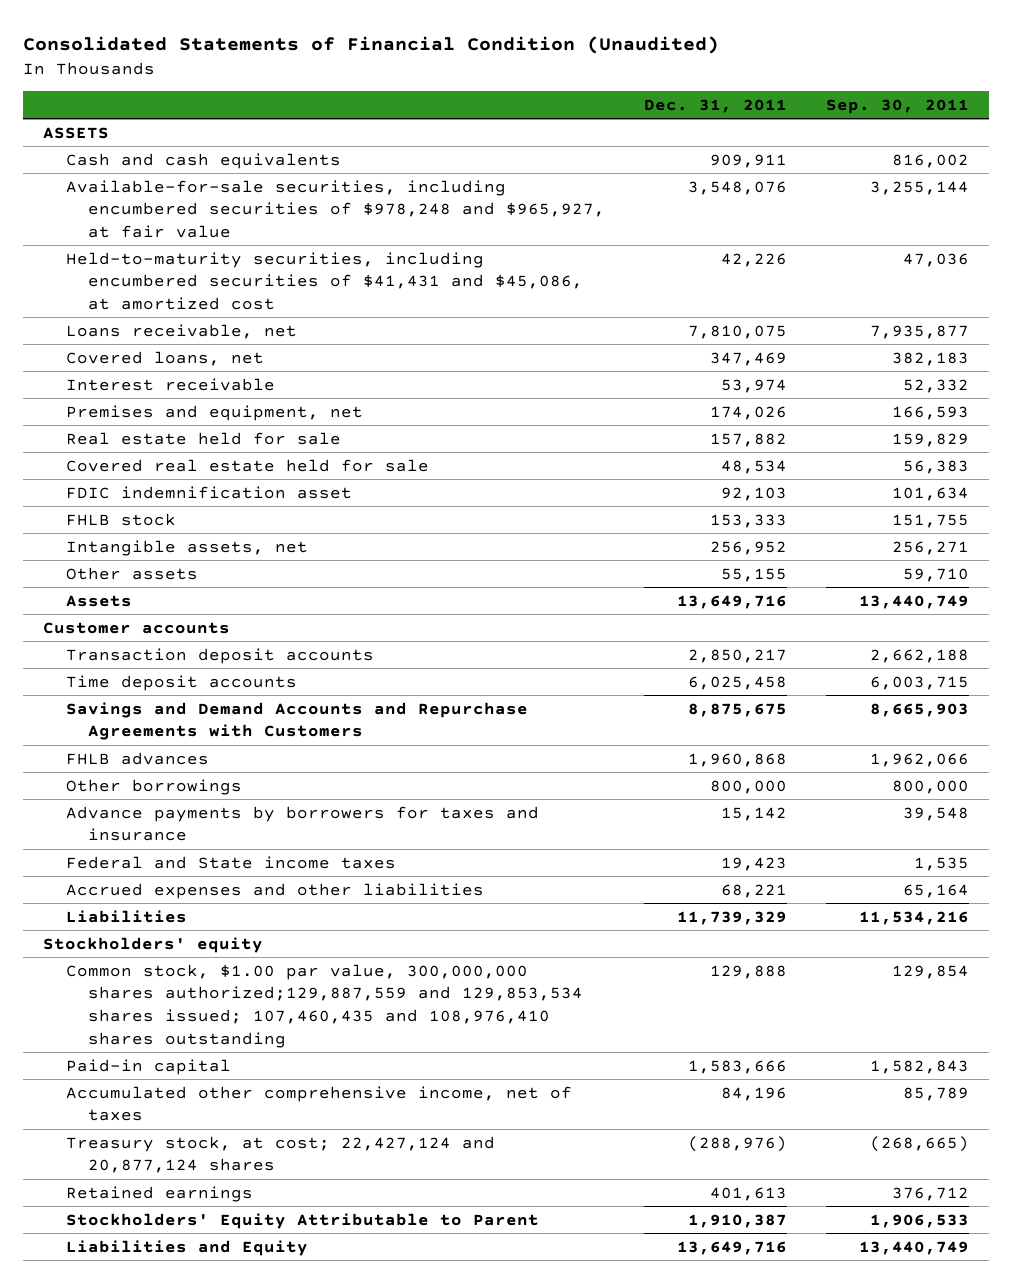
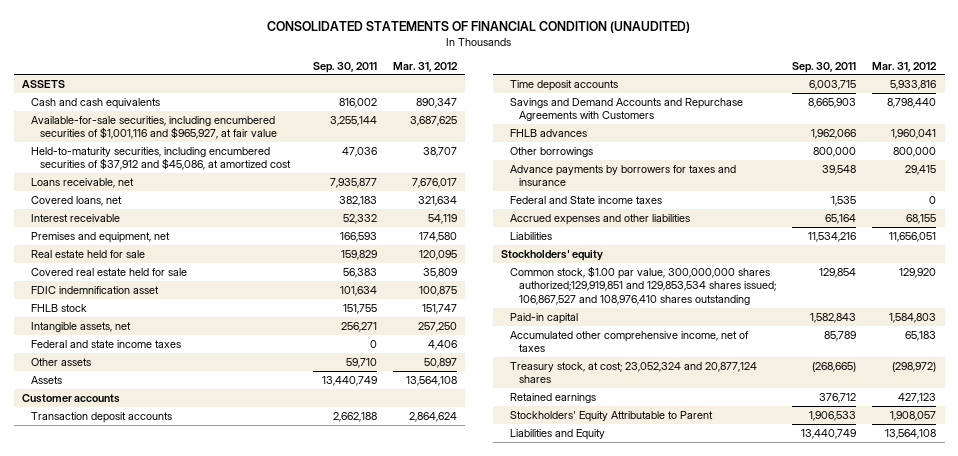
[23,36,720,55] Consolidated Statements of Financial Condition (Unaudited) -> [267,20,691,33] CONSOLIDATED STATEMENTS OF FINANCIAL CONDITION (UNAUDITED)
[644,99,788,114] Dec. 31, 2011 -> none
none -> [393,61,459,72] Mar. 31, 2012
[65,179,606,238] Available-for-sale securities, including encumbered securities of $978,248 and $965,927, at fair value -> [30,115,277,140] Available-for-sale securities, including encumbered securities of $1,001,116 and $965,927, at fair value
[65,251,584,310] Held-to-maturity securities, including encumbered securities of $41,431 and $45,086, at amortized cost -> [30,146,291,171] Held-to-maturity securities, including encumbered securities of $37,912 and $45,086, at amortized cost
none -> [30,339,181,348] Federal and state income taxes
[65,963,584,1048] Common stock, $1.00 par value, 300,000,000 shares authorized;129,887,559 and 129,853,534 shares issued; 107,460,435 and 108,976,410 shares outstanding -> [510,265,777,306] Common stock, $1.00 par value, 300,000,000 shares authorized;129,919,851 and 129,853,534 shares issued; 106,867,527 and 108,976,410 shares outstanding
[65,1135,495,1174] Treasury stock, at cost; 22,427,124 and 20,877,124 shares -> [510,361,758,384] Treasury stock, at cost; 23,052,324 and 20,877,124 shares

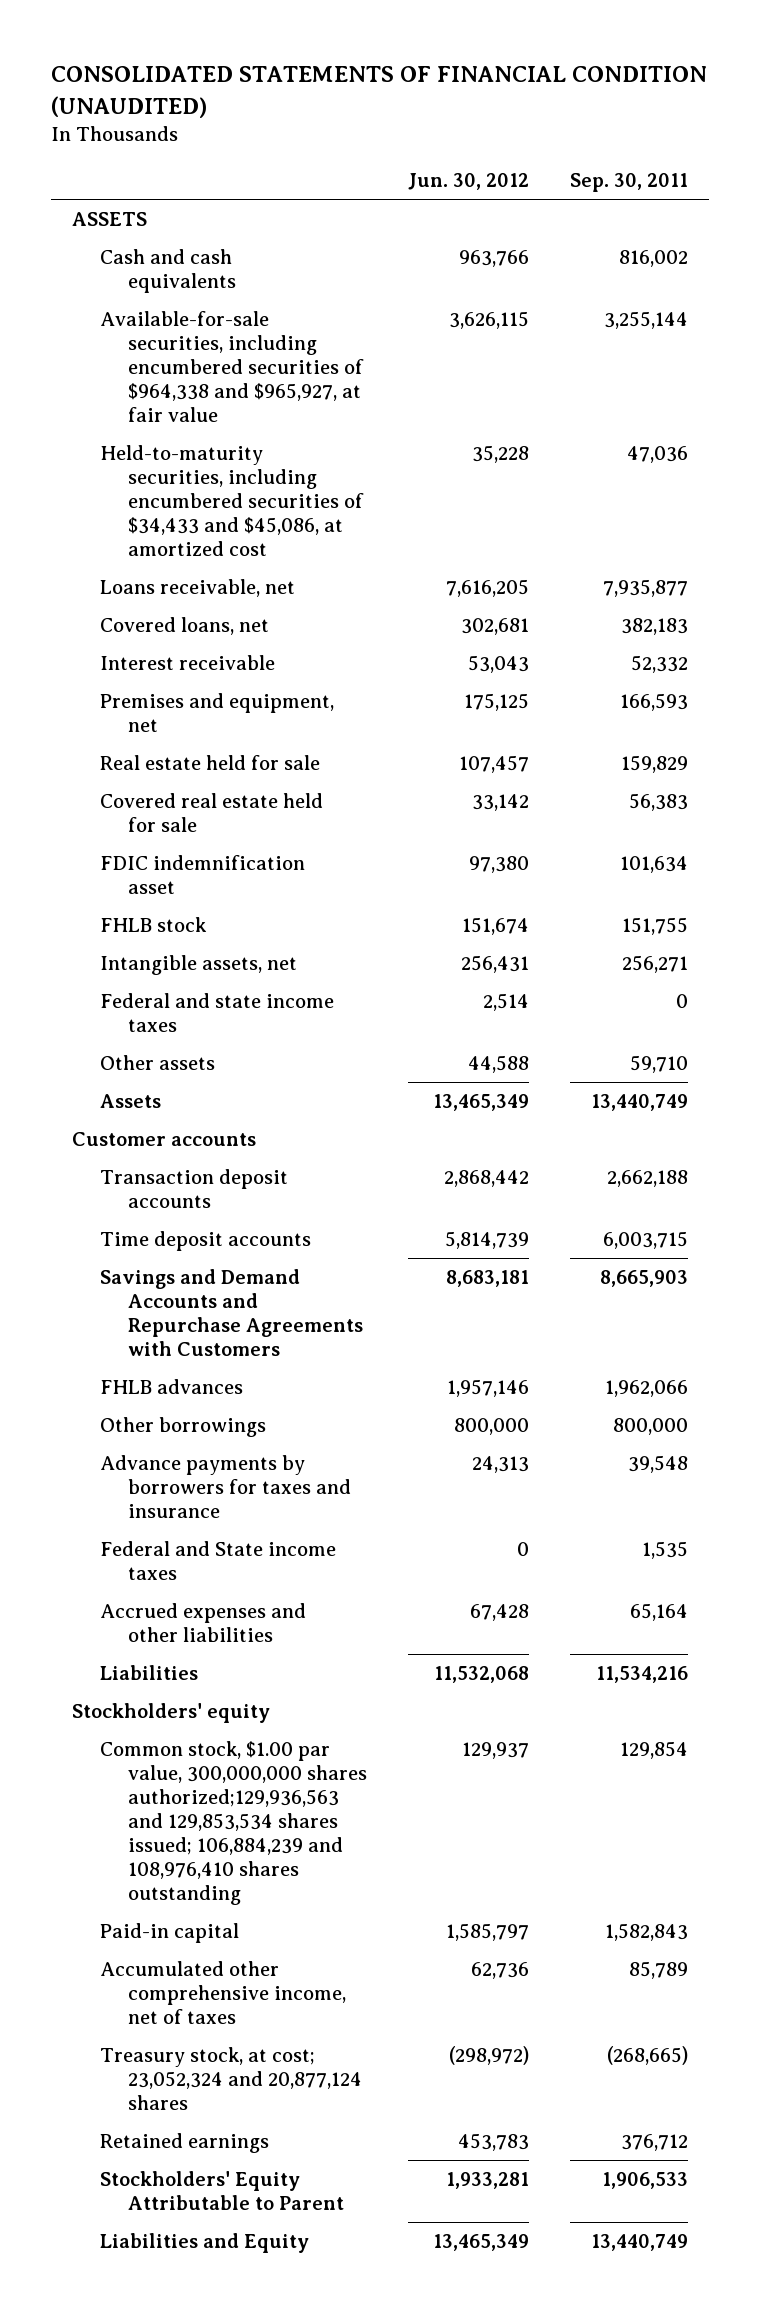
[393,61,459,72] Mar. 31, 2012 -> none
none -> [408,173,530,191] Jun. 30, 2012
[30,115,277,140] Available-for-sale securities, including encumbered securities of $1,001,116 and $965,927, at fair value -> [99,310,365,423] Available-for-sale securities, including encumbered securities of $964,338 and $965,927, at fair value
[30,146,291,171] Held-to-maturity securities, including encumbered securities of $37,912 and $45,086, at amortized cost -> [99,444,365,557] Held-to-maturity securities, including encumbered securities of $34,433 and $45,086, at amortized cost
[510,265,777,306] Common stock, $1.00 par value, 300,000,000 shares authorized;129,919,851 and 129,853,534 shares issued; 106,867,527 and 108,976,410 shares outstanding -> [99,1740,368,1906] Common stock, $1.00 par value, 300,000,000 shares authorized;129,936,563 and 129,853,534 shares issued; 106,884,239 and 108,976,410 shares outstanding

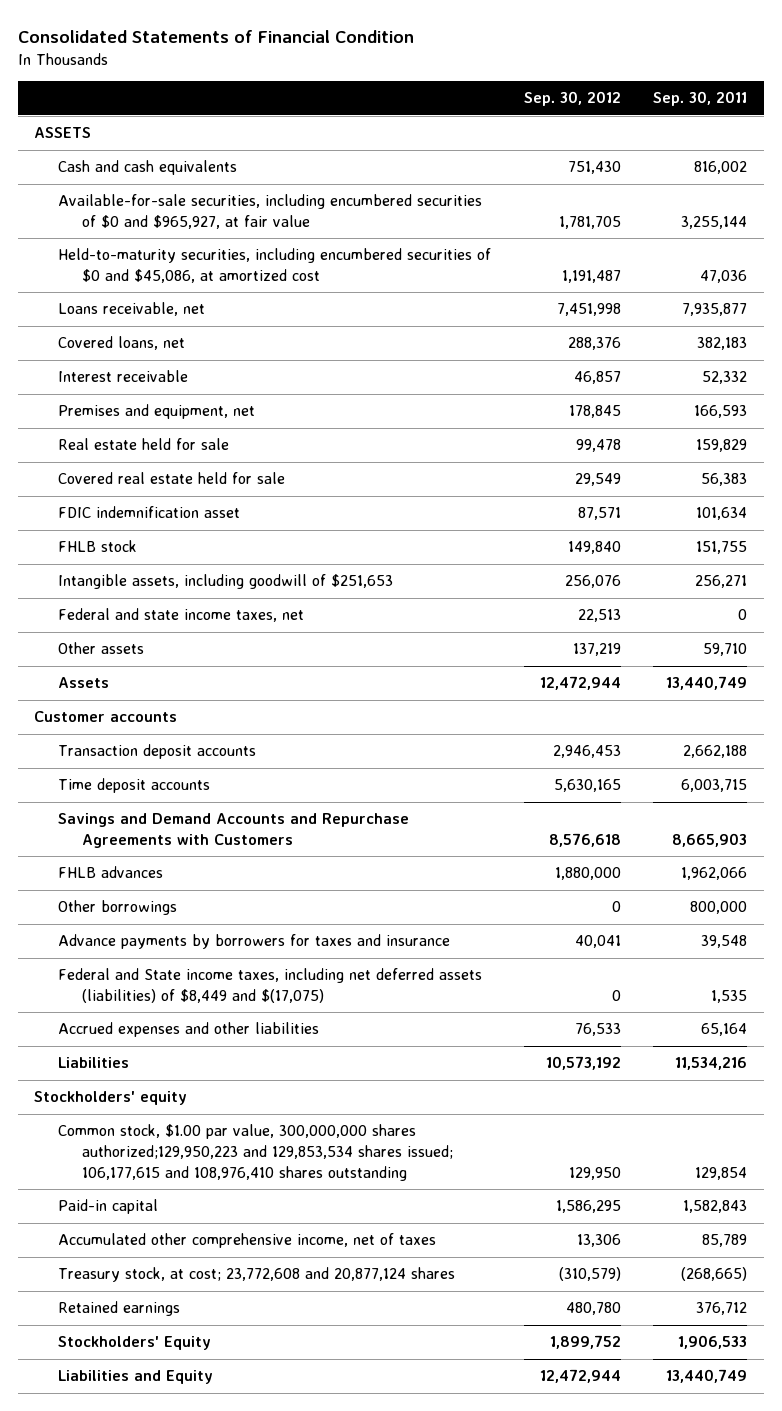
[51,66,708,118] CONSOLIDATED STATEMENTS OF FINANCIAL CONDITION (UNAUDITED) -> [17,30,414,44] Consolidated Statements of Financial Condition
[408,173,530,191] Jun. 30, 2012 -> none
none -> [523,91,621,107] Sep. 30, 2012
[99,310,365,423] Available-for-sale securities, including encumbered securities of $964,338 and $965,927, at fair value -> [58,194,483,230] Available-for-sale securities, including encumbered securities of $0 and $965,927, at fair value
[99,444,365,557] Held-to-maturity securities, including encumbered securities of $34,433 and $45,086, at amortized cost -> [58,248,492,284] Held-to-maturity securities, including encumbered securities of $0 and $45,086, at amortized cost
[99,954,297,975] Intangible assets, net -> [58,574,394,590] Intangible assets, including goodwill of $251,653
[99,992,334,1033] Federal and state income taxes -> [58,608,305,623] Federal and state income taxes, net
[99,1540,336,1581] Federal and State income taxes -> [58,968,483,1004] Federal and State income taxes, including net deferred assets (liabilities) of $8,449 and $(17,075)
[99,1740,368,1906] Common stock, $1.00 par value, 300,000,000 shares authorized;129,936,563 and 129,853,534 shares issued; 106,884,239 and 108,976,410 shares outstanding -> [58,1124,453,1181] Common stock, $1.00 par value, 300,000,000 shares authorized;129,950,223 and 129,853,534 shares issued; 106,177,615 and 108,976,410 shares outstanding
[99,2046,363,2111] Treasury stock, at cost; 23,052,324 and 20,877,124 shares -> [58,1267,456,1283] Treasury stock, at cost; 23,772,608 and 20,877,124 shares
[99,2170,345,2211] Stockholders' Equity Attributable to Parent -> [58,1336,212,1351] Stockholders' Equity

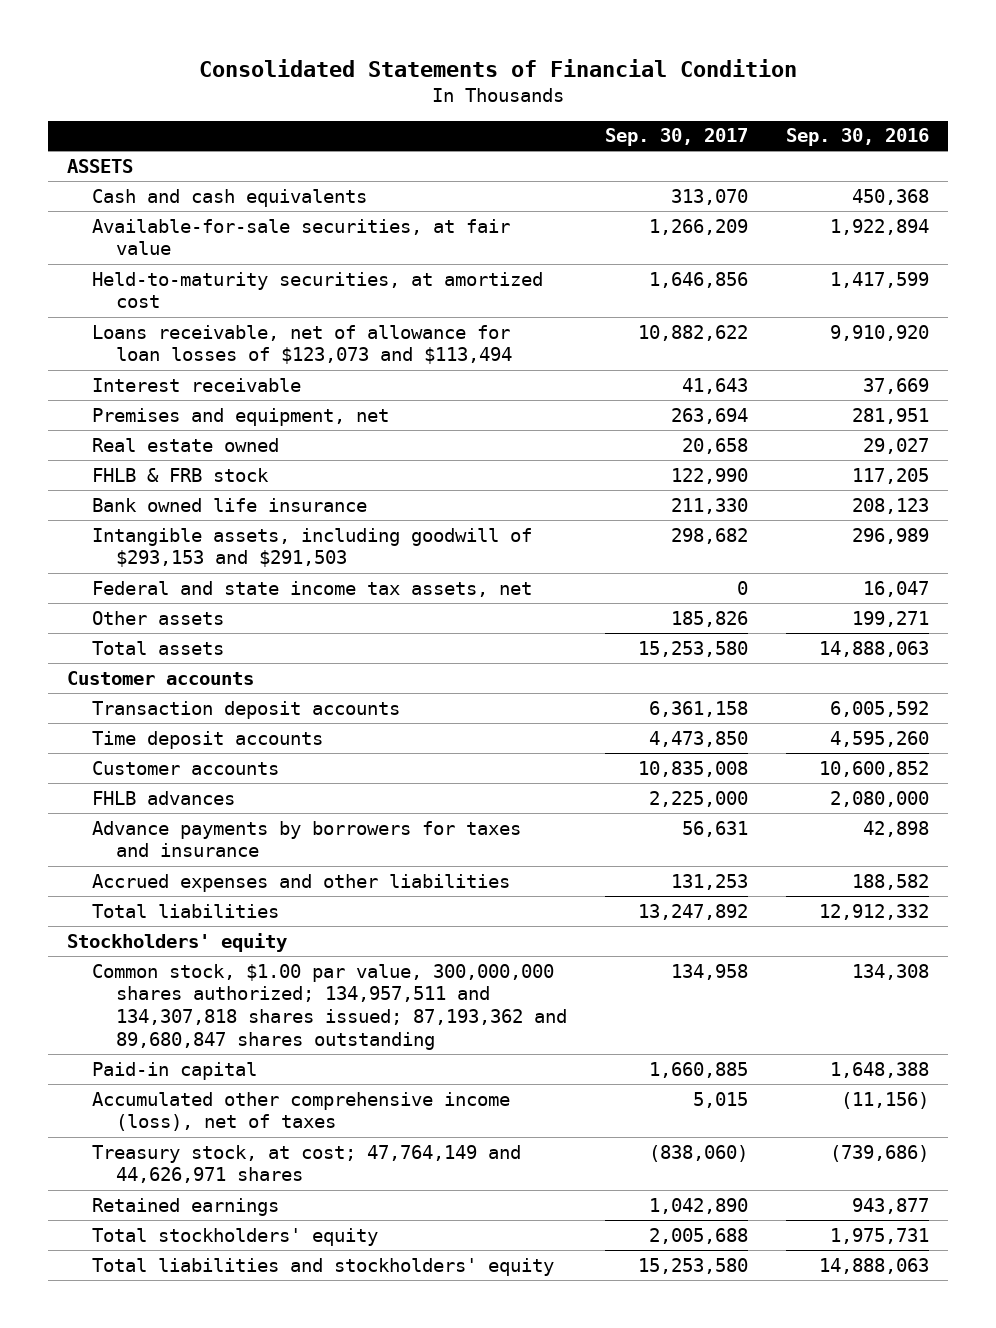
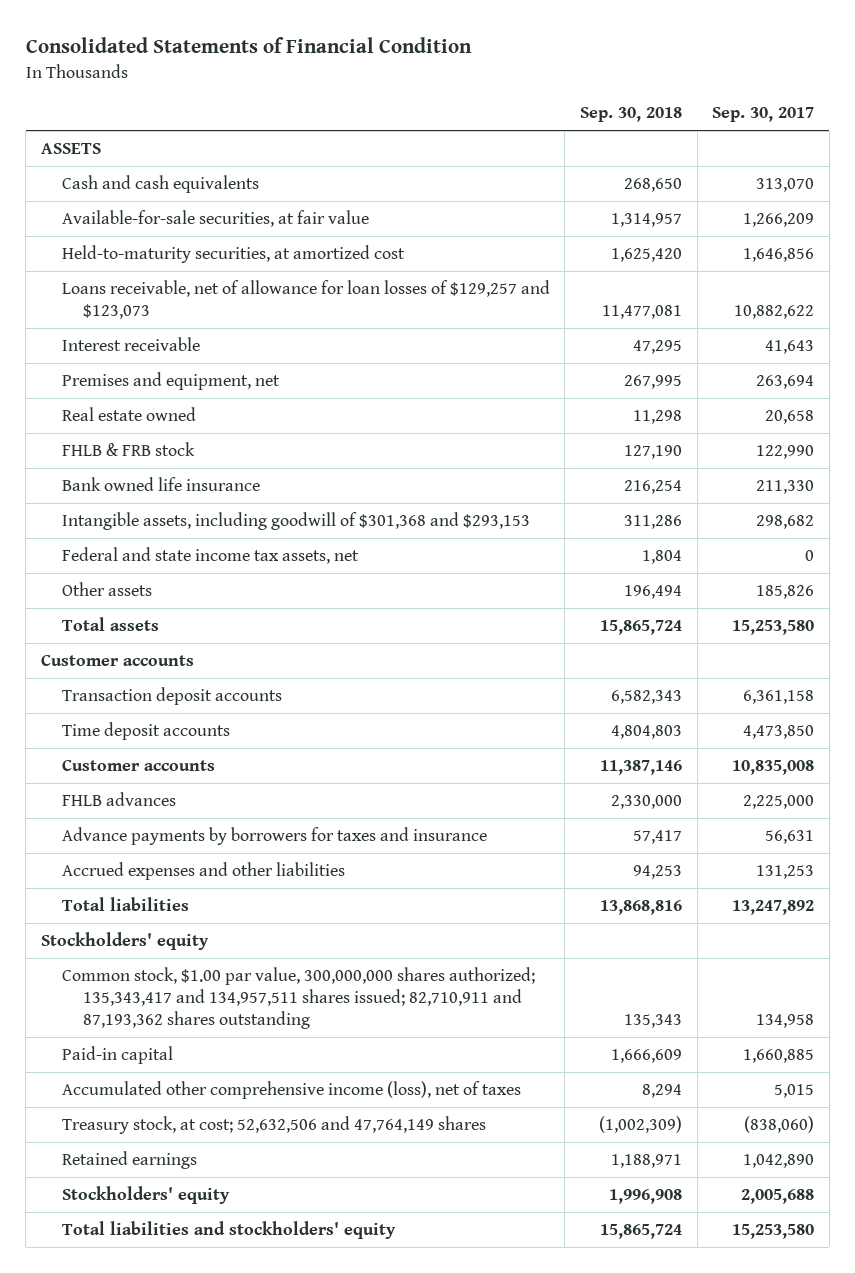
[785,128,929,147] Sep. 30, 2016 -> none
none -> [580,107,683,123] Sep. 30, 2018
[91,324,513,365] Loans receivable, net of allowance for loan losses of $123,073 and $113,494 -> [61,279,550,319] Loans receivable, net of allowance for loan losses of $129,257 and $123,073
[91,527,532,568] Intangible assets, including goodwill of $293,153 and $291,503 -> [61,511,530,530] Intangible assets, including goodwill of $301,368 and $293,153
[91,963,568,1050] Common stock, $1.00 par value, 300,000,000 shares authorized; 134,957,511 and 134,307,818 shares issued; 87,193,362 and 89,680,847 shares outstanding -> [61,966,535,1029] Common stock, $1.00 par value, 300,000,000 shares authorized; 135,343,417 and 134,957,511 shares issued; 82,710,911 and 87,193,362 shares outstanding
[91,1144,521,1184] Treasury stock, at cost; 47,764,149 and 44,626,971 shares -> [61,1115,486,1134] Treasury stock, at cost; 52,632,506 and 47,764,149 shares
[91,1227,378,1246] Total stockholders' equity -> [61,1185,230,1204] Stockholders' equity

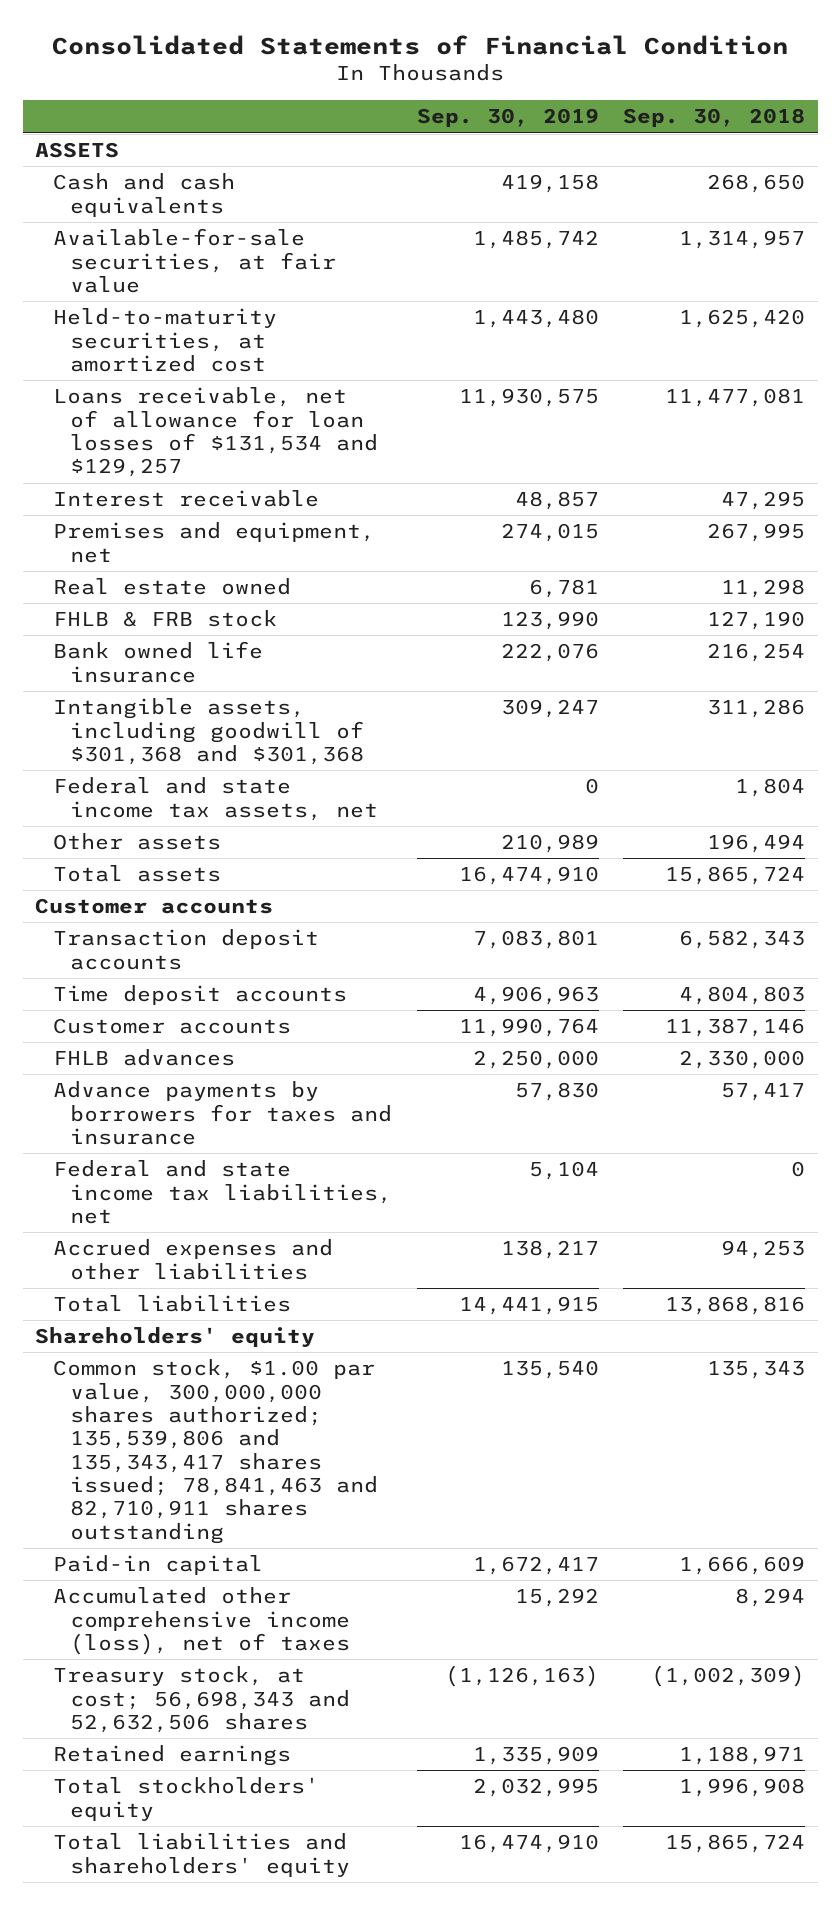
[712,107,815,123] Sep. 30, 2017 -> none
none -> [416,108,599,128] Sep. 30, 2019
[61,279,550,319] Loans receivable, net of allowance for loan losses of $129,257 and $123,073 -> [52,387,379,478] Loans receivable, net of allowance for loan losses of $131,534 and $129,257
[61,511,530,530] Intangible assets, including goodwill of $301,368 and $293,153 -> [52,698,365,765] Intangible assets, including goodwill of $301,368 and $301,368
none -> [52,1160,393,1224] Federal and state income tax liabilities, net
[40,931,209,950] Stockholders' equity -> [34,1327,315,1349] Shareholders' equity
[61,966,535,1029] Common stock, $1.00 par value, 300,000,000 shares authorized; 135,343,417 and 134,957,511 shares issued; 82,710,911 and 87,193,362 shares outstanding -> [52,1359,379,1544] Common stock, $1.00 par value, 300,000,000 shares authorized; 135,539,806 and 135,343,417 shares issued; 78,841,463 and 82,710,911 shares outstanding
[61,1115,486,1134] Treasury stock, at cost; 52,632,506 and 47,764,149 shares -> [52,1666,351,1733] Treasury stock, at cost; 56,698,343 and 52,632,506 shares
[61,1185,230,1204] Stockholders' equity -> [52,1777,319,1821] Total stockholders' equity
[61,1220,396,1239] Total liabilities and stockholders' equity -> [52,1833,351,1877] Total liabilities and shareholders' equity

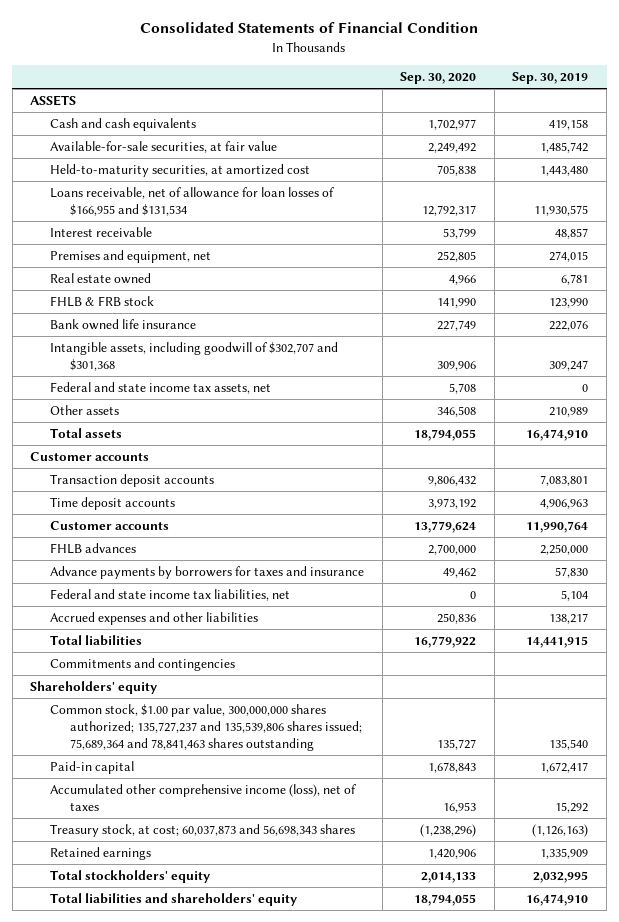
[623,108,806,128] Sep. 30, 2018 -> none
none -> [400,72,477,85] Sep. 30, 2020
[52,387,379,478] Loans receivable, net of allowance for loan losses of $131,534 and $129,257 -> [50,186,335,217] Loans receivable, net of allowance for loan losses of $166,955 and $131,534
[52,698,365,765] Intangible assets, including goodwill of $301,368 and $301,368 -> [50,341,339,372] Intangible assets, including goodwill of $302,707 and $301,368
none -> [50,657,236,671] Commitments and contingencies
[52,1359,379,1544] Common stock, $1.00 par value, 300,000,000 shares authorized; 135,539,806 and 135,343,417 shares issued; 78,841,463 and 82,710,911 shares outstanding -> [50,703,362,752] Common stock, $1.00 par value, 300,000,000 shares authorized; 135,727,237 and 135,539,806 shares issued; 75,689,364 and 78,841,463 shares outstanding
[52,1666,351,1733] Treasury stock, at cost; 56,698,343 and 52,632,506 shares -> [50,823,356,837] Treasury stock, at cost; 60,037,873 and 56,698,343 shares

